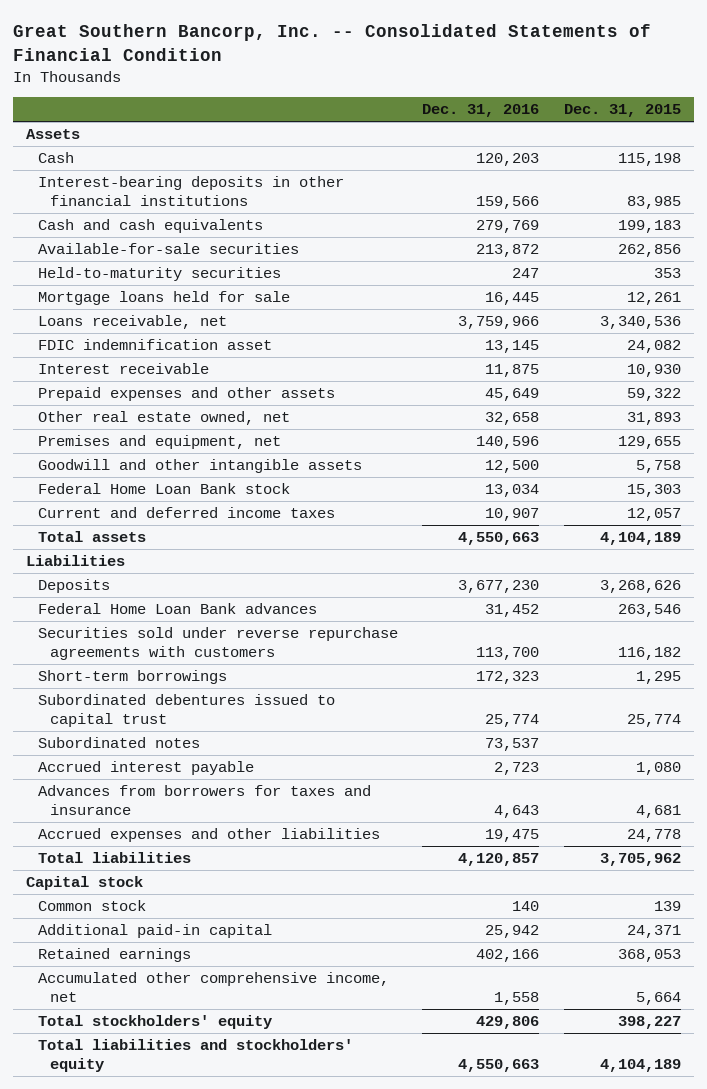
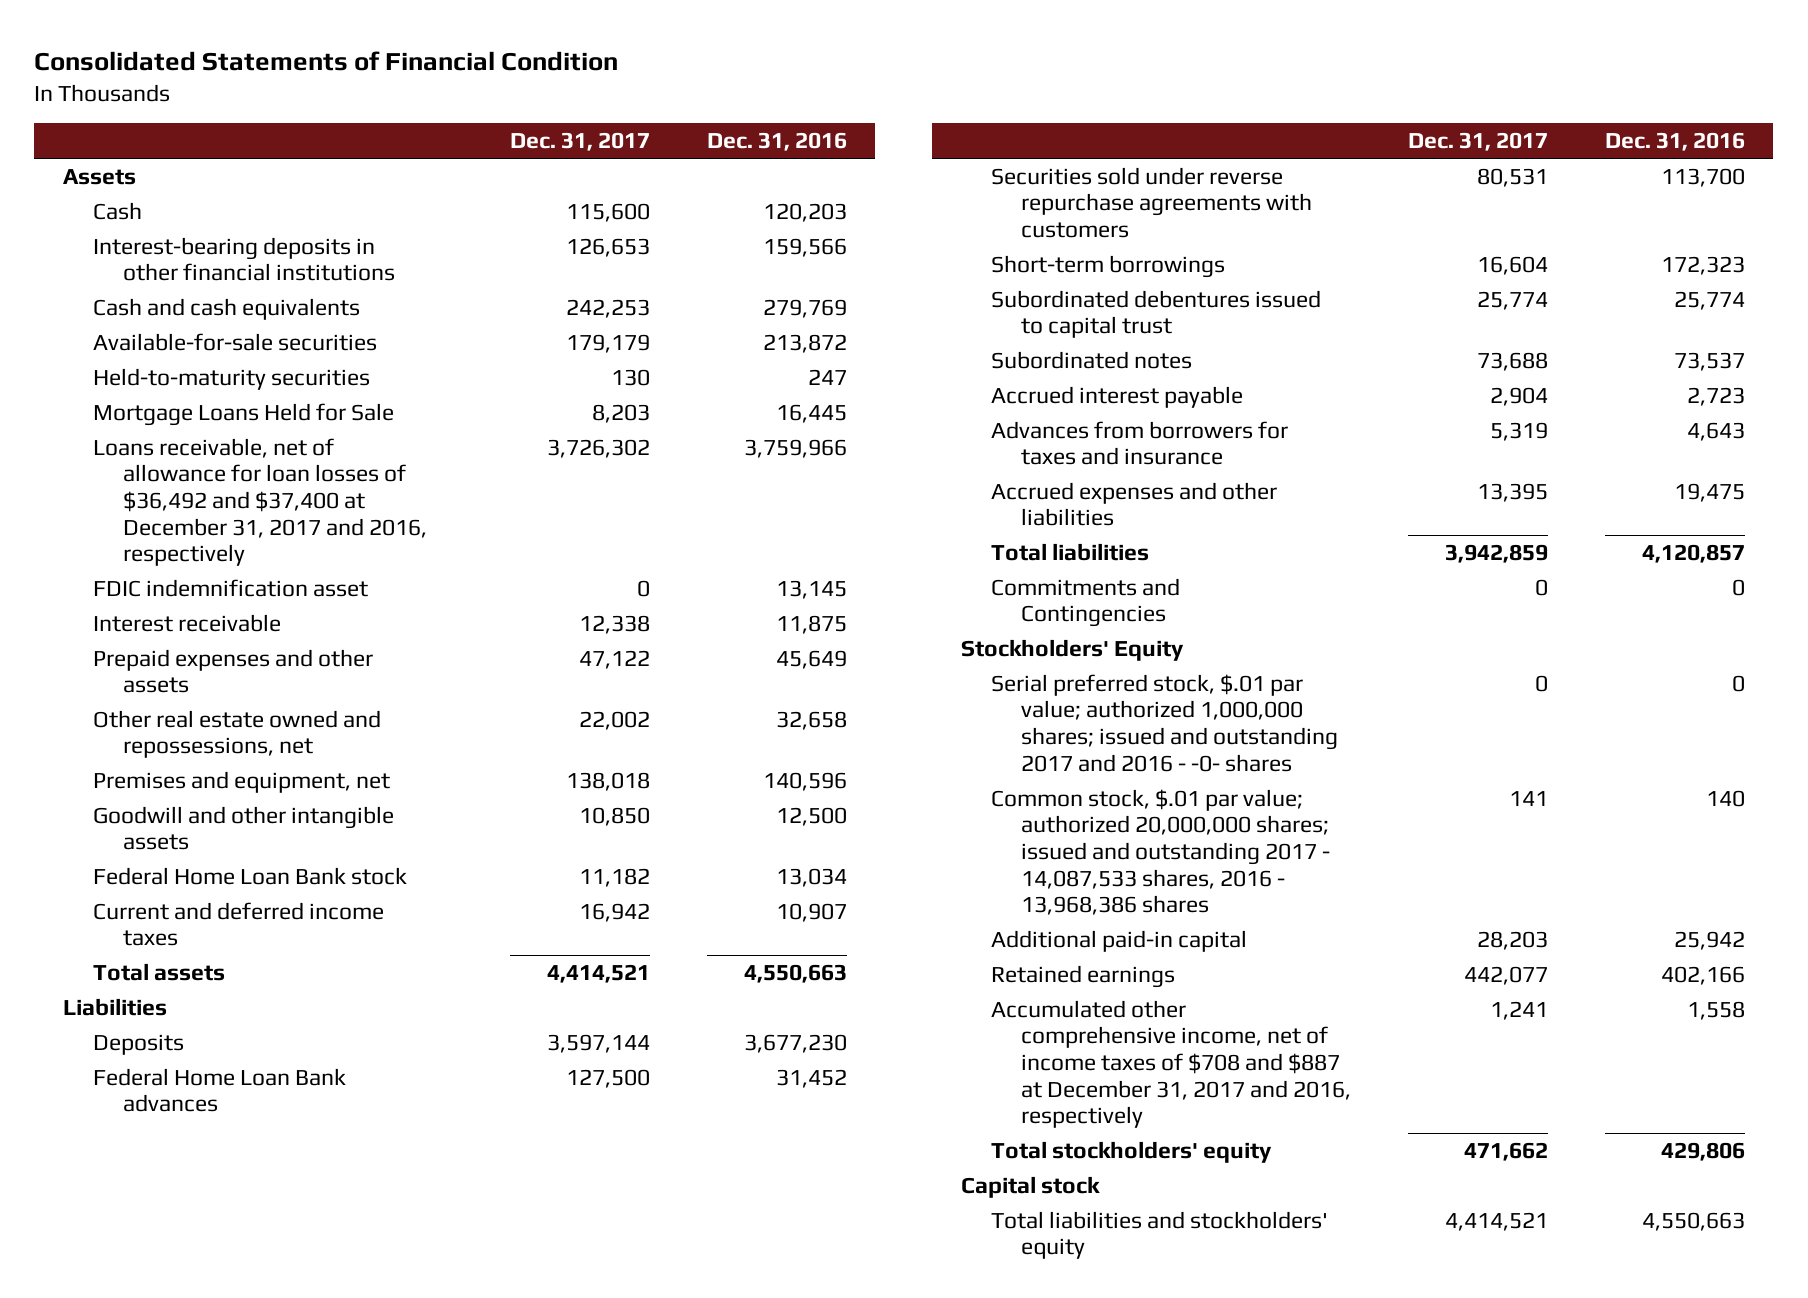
[13,24,652,61] Great Southern Bancorp, Inc. -- Consolidated Statements of Financial Condition -> [34,50,619,71] Consolidated Statements of Financial Condition
[564,104,682,118] Dec. 31, 2015 -> none
none -> [510,132,651,152] Dec. 31, 2017
[37,291,290,306] Mortgage loans held for sale -> [93,402,395,426] Mortgage Loans Held for Sale
[37,315,227,330] Loans receivable, net -> [93,437,428,567] Loans receivable, net of allowance for loan losses of $36,492 and $37,400 at December 31, 2017 and 2016, respectively
[37,411,290,426] Other real estate owned, net -> [93,709,382,759] Other real estate owned and repossessions, net
none -> [990,577,1180,628] Commitments and Contingencies
none -> [960,638,1184,661] Stockholders' Equity
none -> [990,673,1339,772] Serial preferred stock, $.01 par value; authorized 1,000,000 shares; issued and outstanding 2017 and 2016 - -0- shares
[37,900,146,912] Common stock -> [990,788,1331,916] Common stock, $.01 par value; authorized 20,000,000 shares; issued and outstanding 2017 - 14,087,533 shares, 2016 - 13,968,386 shares
[37,972,389,1003] Accumulated other comprehensive income, net -> [990,999,1352,1129] Accumulated other comprehensive income, net of income taxes of $708 and $887 at December 31, 2017 and 2016, respectively
[25,876,143,891] Capital stock -> [960,1175,1100,1198] Capital stock

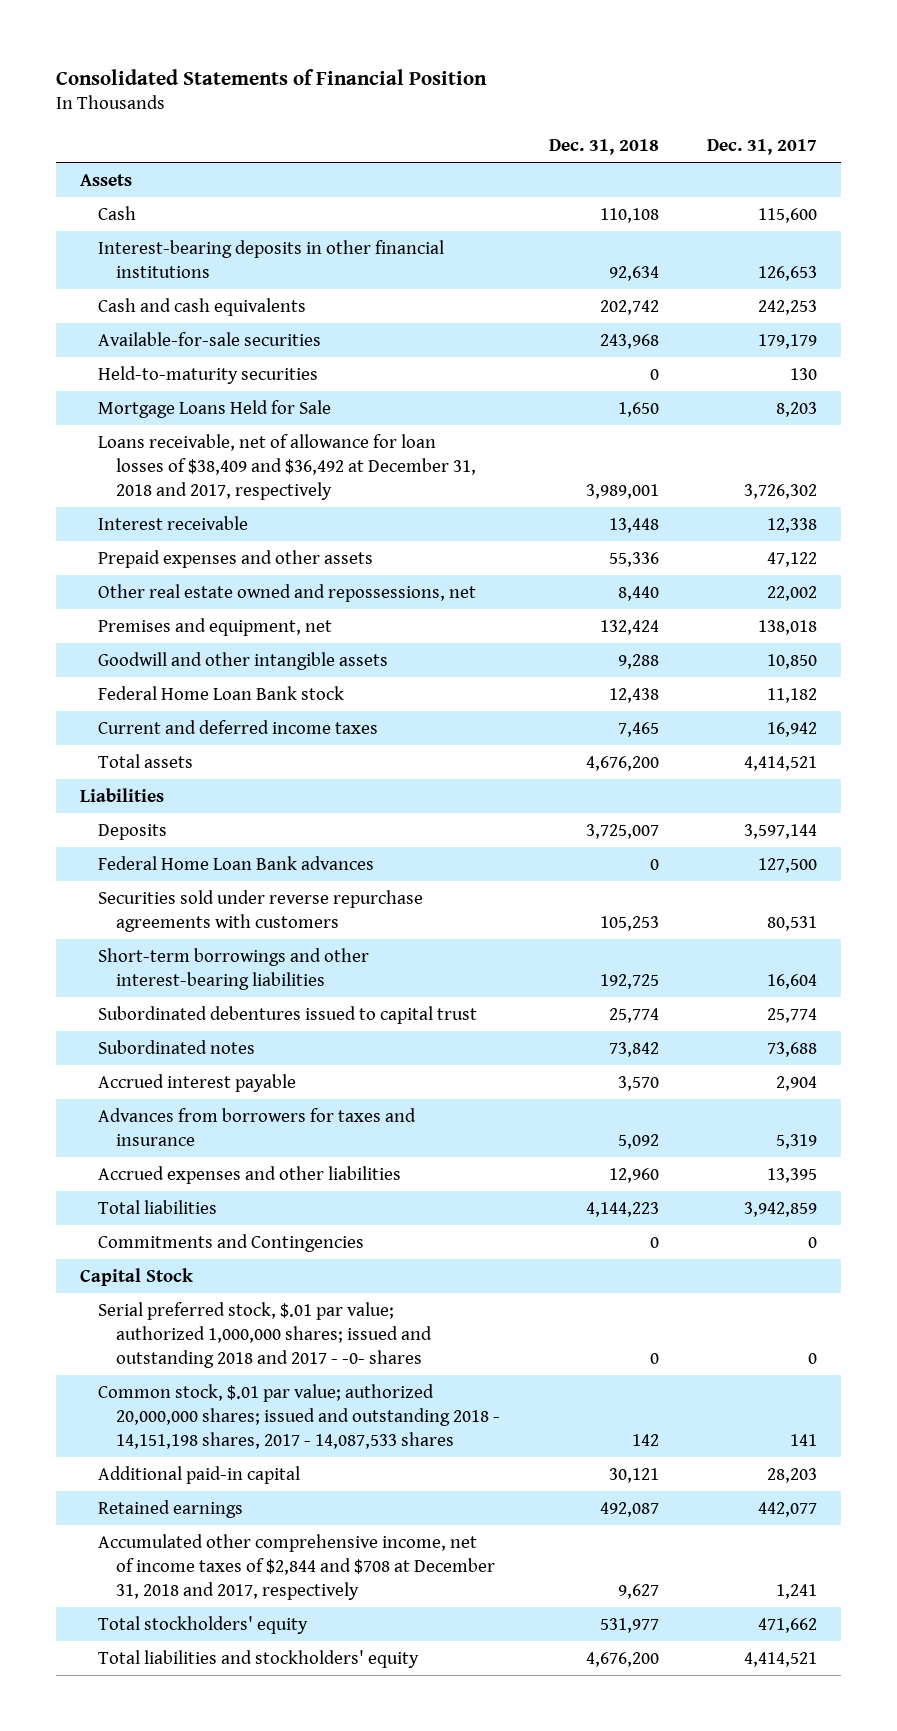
[34,50,619,71] Consolidated Statements of Financial Condition -> [56,68,488,85] Consolidated Statements of Financial Position
[706,132,847,152] Dec. 31, 2016 -> none
none -> [548,138,659,155] Dec. 31, 2018
[93,578,369,597] FDIC indemnification asset -> none
[93,437,428,567] Loans receivable, net of allowance for loan losses of $36,492 and $37,400 at December 31, 2017 and 2016, respectively -> [98,433,477,500] Loans receivable, net of allowance for loan losses of $38,409 and $36,492 at December 31, 2018 and 2017, respectively
[990,254,1225,278] Short-term borrowings -> [98,947,370,990] Short-term borrowings and other interest-bearing liabilities
[960,638,1184,661] Stockholders' Equity -> none
none -> [80,1267,194,1286] Capital Stock
[990,673,1339,772] Serial preferred stock, $.01 par value; authorized 1,000,000 shares; issued and outstanding 2017 and 2016 - -0- shares -> [98,1301,433,1368] Serial preferred stock, $.01 par value; authorized 1,000,000 shares; issued and outstanding 2018 and 2017 - -0- shares
[990,788,1331,916] Common stock, $.01 par value; authorized 20,000,000 shares; issued and outstanding 2017 - 14,087,533 shares, 2016 - 13,968,386 shares -> [98,1383,501,1449] Common stock, $.01 par value; authorized 20,000,000 shares; issued and outstanding 2018 - 14,151,198 shares, 2017 - 14,087,533 shares
[990,999,1352,1129] Accumulated other comprehensive income, net of income taxes of $708 and $887 at December 31, 2017 and 2016, respectively -> [98,1533,496,1600] Accumulated other comprehensive income, net of income taxes of $2,844 and $708 at December 31, 2018 and 2017, respectively
[960,1175,1100,1198] Capital stock -> none

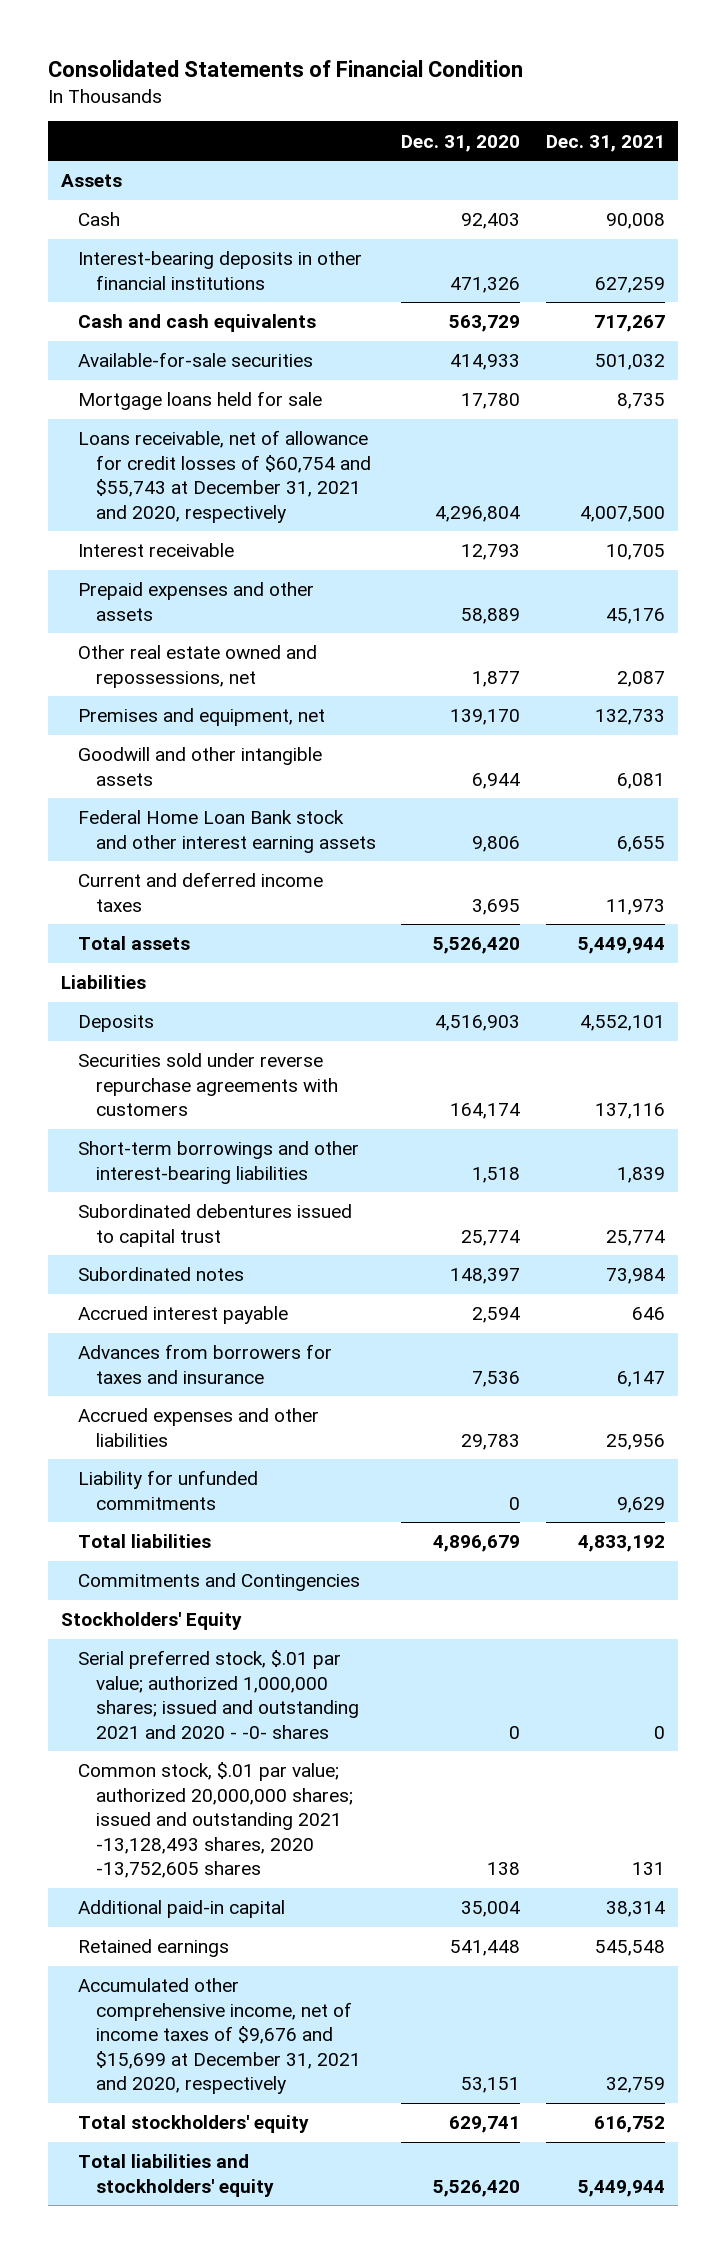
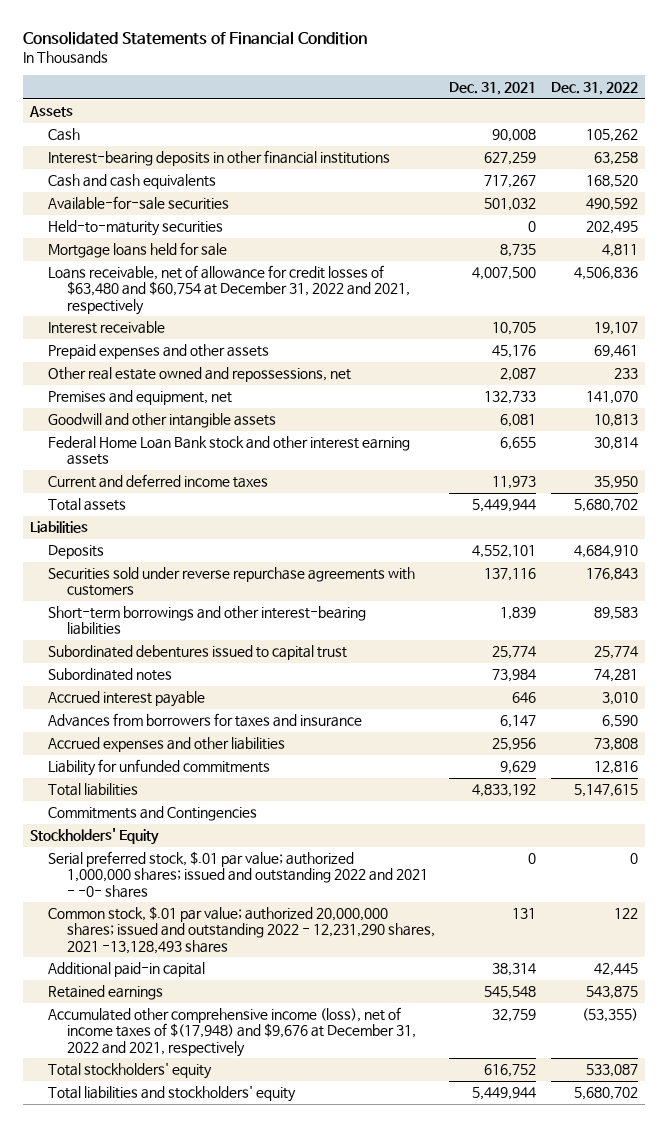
[401,134,521,152] Dec. 31, 2020 -> none
none -> [550,81,638,95] Dec. 31, 2022
none -> [48,220,224,237] Held-to-maturity securities
[78,430,371,523] Loans receivable, net of allowance for credit losses of $60,754 and $55,743 at December 31, 2021 and 2020, respectively -> [48,265,411,315] Loans receivable, net of allowance for credit losses of $63,480 and $60,754 at December 31, 2022 and 2021, respectively
[78,1650,359,1739] Serial preferred stock, $.01 par value; authorized 1,000,000 shares; issued and outstanding 2021 and 2020 - -0- shares -> [48,851,429,898] Serial preferred stock, $.01 par value; authorized 1,000,000 shares; issued and outstanding 2022 and 2021 - -0- shares
[78,1762,353,1879] Common stock, $.01 par value; authorized 20,000,000 shares; issued and outstanding 2021 -13,128,493 shares, 2020 -13,752,605 shares -> [48,906,436,954] Common stock, $.01 par value; authorized 20,000,000 shares; issued and outstanding 2022 - 12,231,290 shares, 2021 -13,128,493 shares
[78,1978,361,2095] Accumulated other comprehensive income, net of income taxes of $9,676 and $15,699 at December 31, 2021 and 2020, respectively -> [48,1007,417,1057] Accumulated other comprehensive income (loss), net of income taxes of $(17,948) and $9,676 at December 31, 2022 and 2021, respectively

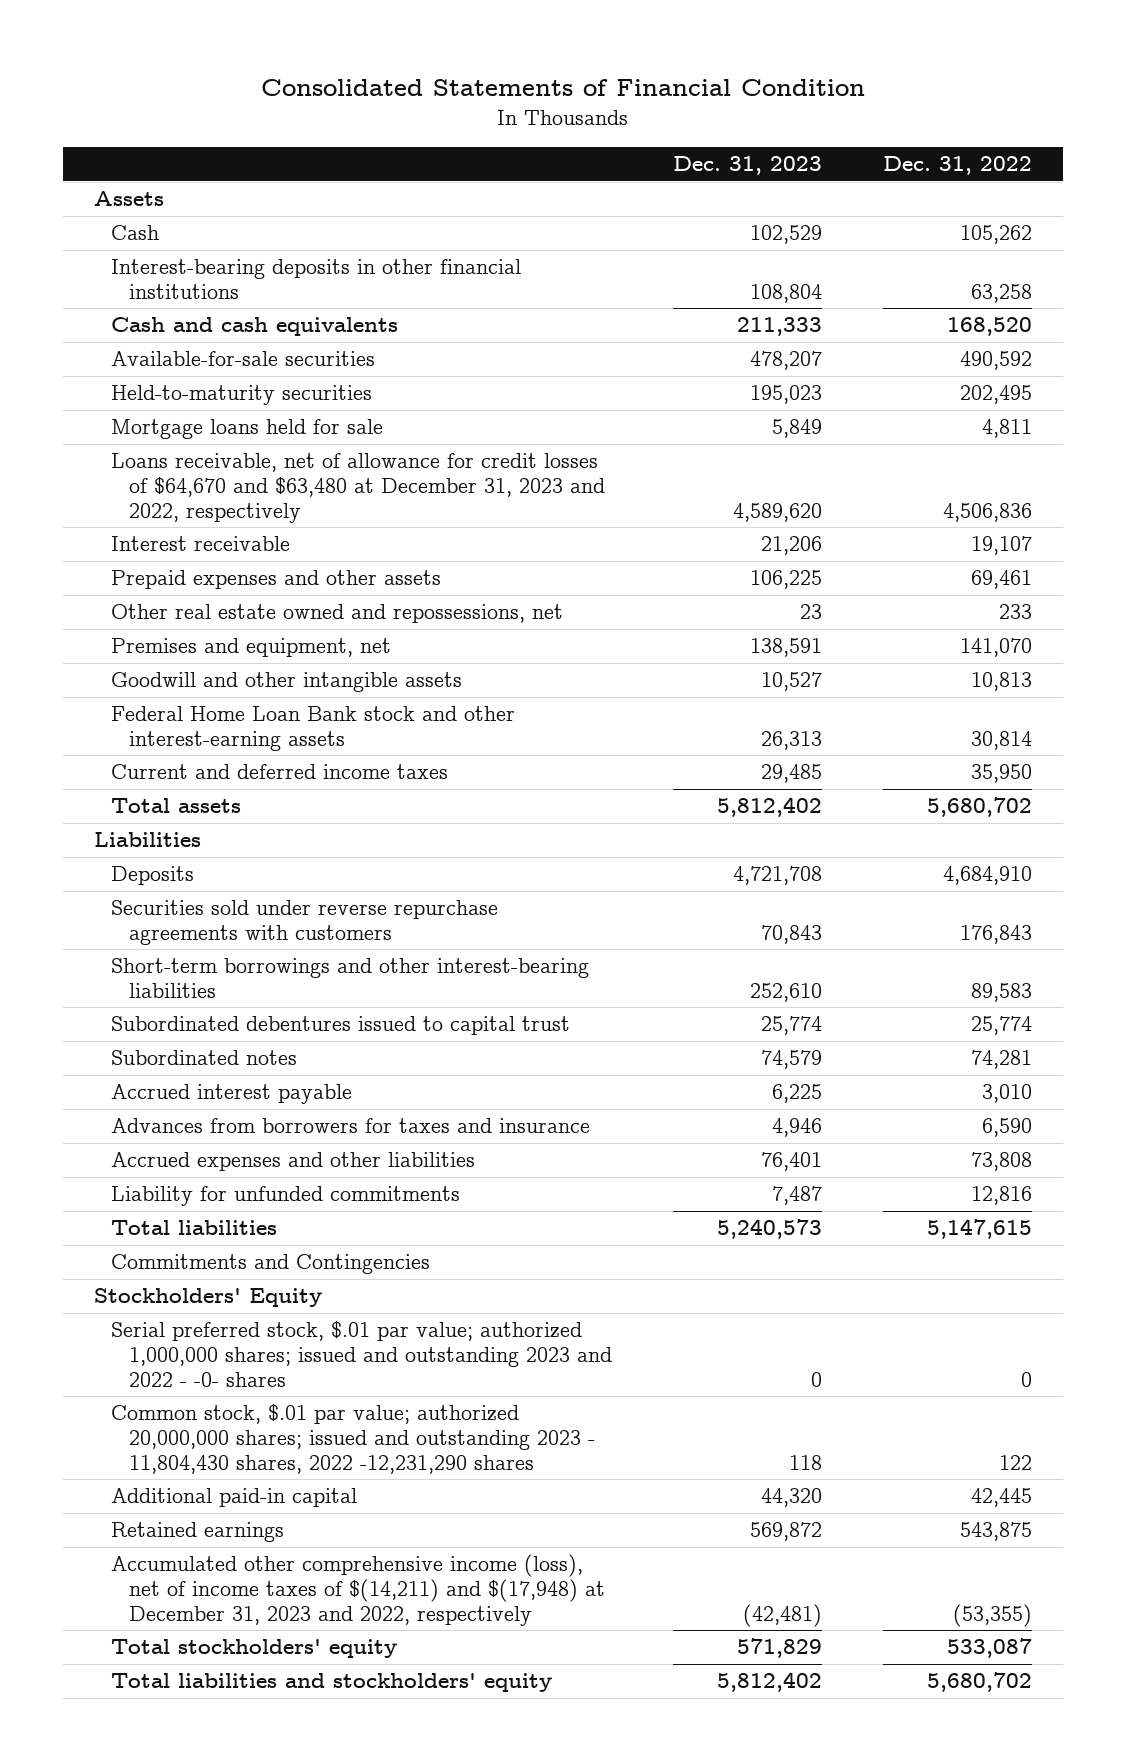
[449,81,537,95] Dec. 31, 2021 -> none
none -> [673,156,823,176] Dec. 31, 2023
[48,265,411,315] Loans receivable, net of allowance for credit losses of $63,480 and $60,754 at December 31, 2022 and 2021, respectively -> [111,453,606,523] Loans receivable, net of allowance for credit losses of $64,670 and $63,480 at December 31, 2023 and 2022, respectively
[48,436,411,466] Federal Home Loan Bank stock and other interest earning assets -> [111,706,516,751] Federal Home Loan Bank stock and other interest-earning assets
[48,851,429,898] Serial preferred stock, $.01 par value; authorized 1,000,000 shares; issued and outstanding 2022 and 2021 - -0- shares -> [111,1321,613,1387] Serial preferred stock, $.01 par value; authorized 1,000,000 shares; issued and outstanding 2023 and 2022 - -0- shares
[48,906,436,954] Common stock, $.01 par value; authorized 20,000,000 shares; issued and outstanding 2022 - 12,231,290 shares, 2021 -13,128,493 shares -> [111,1404,596,1474] Common stock, $.01 par value; authorized 20,000,000 shares; issued and outstanding 2023 - 11,804,430 shares, 2022 -12,231,290 shares
[48,1007,417,1057] Accumulated other comprehensive income (loss), net of income taxes of $(17,948) and $9,676 at December 31, 2022 and 2021, respectively -> [111,1554,606,1626] Accumulated other comprehensive income (loss), net of income taxes of $(14,211) and $(17,948) at December 31, 2023 and 2022, respectively

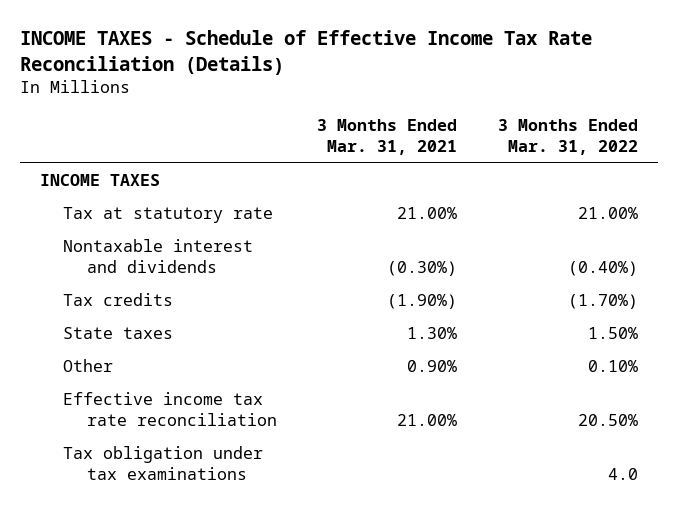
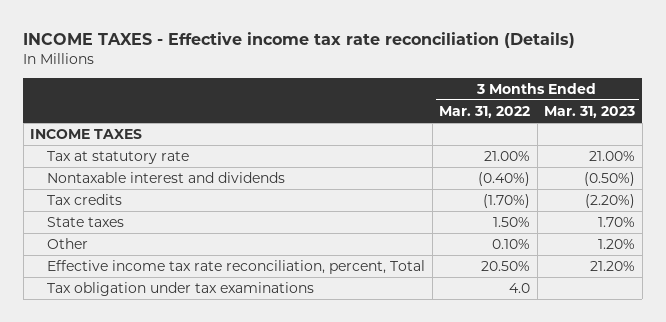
[19,30,592,75] INCOME TAXES - Schedule of Effective Income Tax Rate Reconciliation (Details) -> [23,31,576,48] INCOME TAXES - Effective income tax rate reconciliation (Details)
[317,119,458,156] 3 Months Ended Mar. 31, 2021 -> none
none -> [544,105,636,118] Mar. 31, 2023
[63,392,277,426] Effective income tax rate reconciliation -> [47,260,426,275] Effective income tax rate reconciliation, percent, Total

